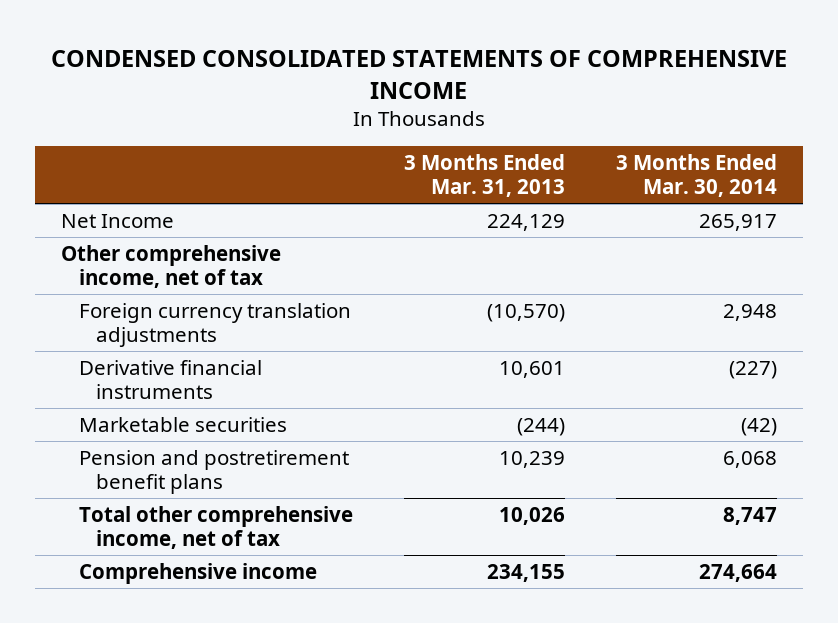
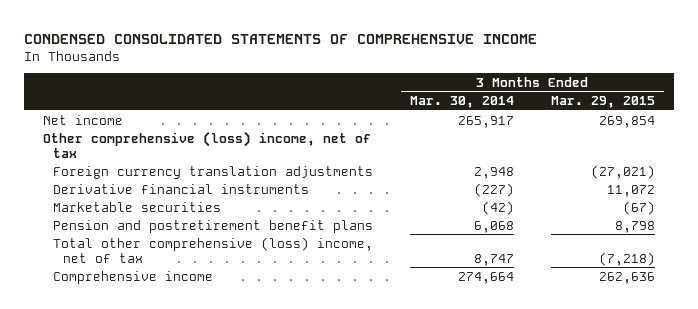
[403,154,565,198] 3 Months Ended Mar. 31, 2013 -> none
none -> [551,96,656,109] Mar. 29, 2015
[60,213,174,228] Net Income -> [42,114,123,125] Net income
[60,244,281,288] Other comprehensive income, net of tax -> [42,130,371,158] Other comprehensive (loss) income, net of tax
[78,505,353,549] Total other comprehensive income, net of tax -> [52,236,373,263] Total other comprehensive (loss) income, net of tax

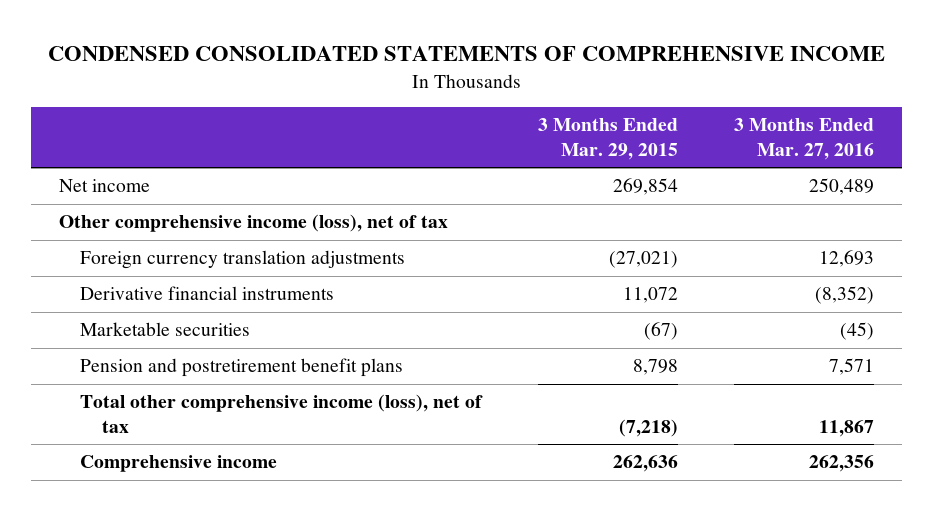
[409,96,514,109] Mar. 30, 2014 -> none
none -> [734,118,875,160] 3 Months Ended Mar. 27, 2016
[42,130,371,158] Other comprehensive (loss) income, net of tax -> [58,214,448,233] Other comprehensive income (loss), net of tax
[52,236,373,263] Total other comprehensive (loss) income, net of tax -> [80,394,484,433] Total other comprehensive income (loss), net of tax

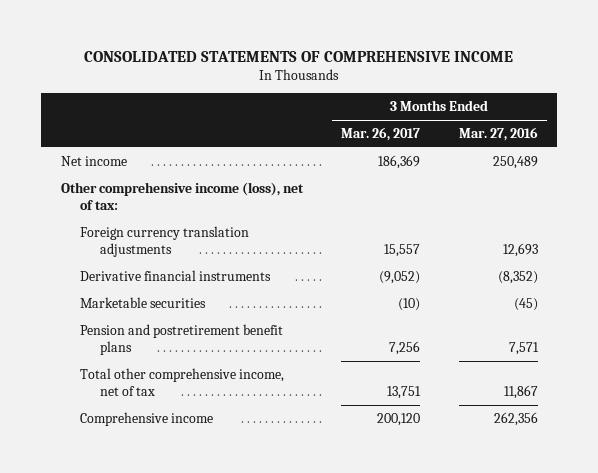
[47,46,885,62] CONDENSED CONSOLIDATED STATEMENTS OF COMPREHENSIVE INCOME -> [84,51,514,63] CONSOLIDATED STATEMENTS OF COMPREHENSIVE INCOME
[538,118,679,160] 3 Months Ended Mar. 29, 2015 -> none
none -> [341,127,421,142] Mar. 26, 2017
[58,214,448,233] Other comprehensive income (loss), net of tax -> [60,181,304,211] Other comprehensive income (loss), net of tax:
[80,394,484,433] Total other comprehensive income (loss), net of tax -> [80,367,285,397] Total other comprehensive income, net of tax

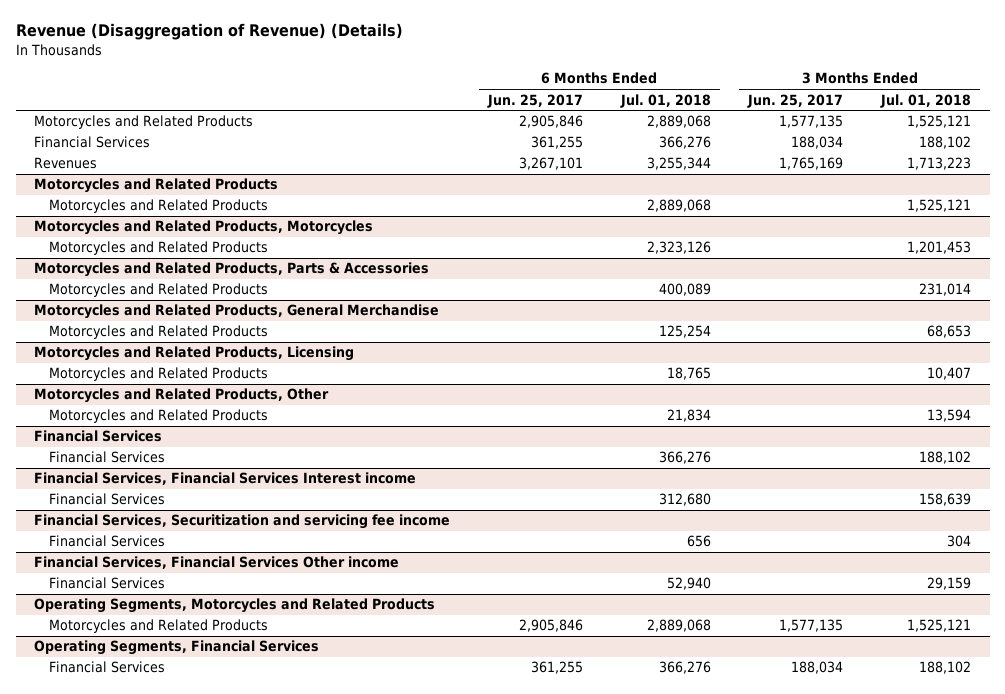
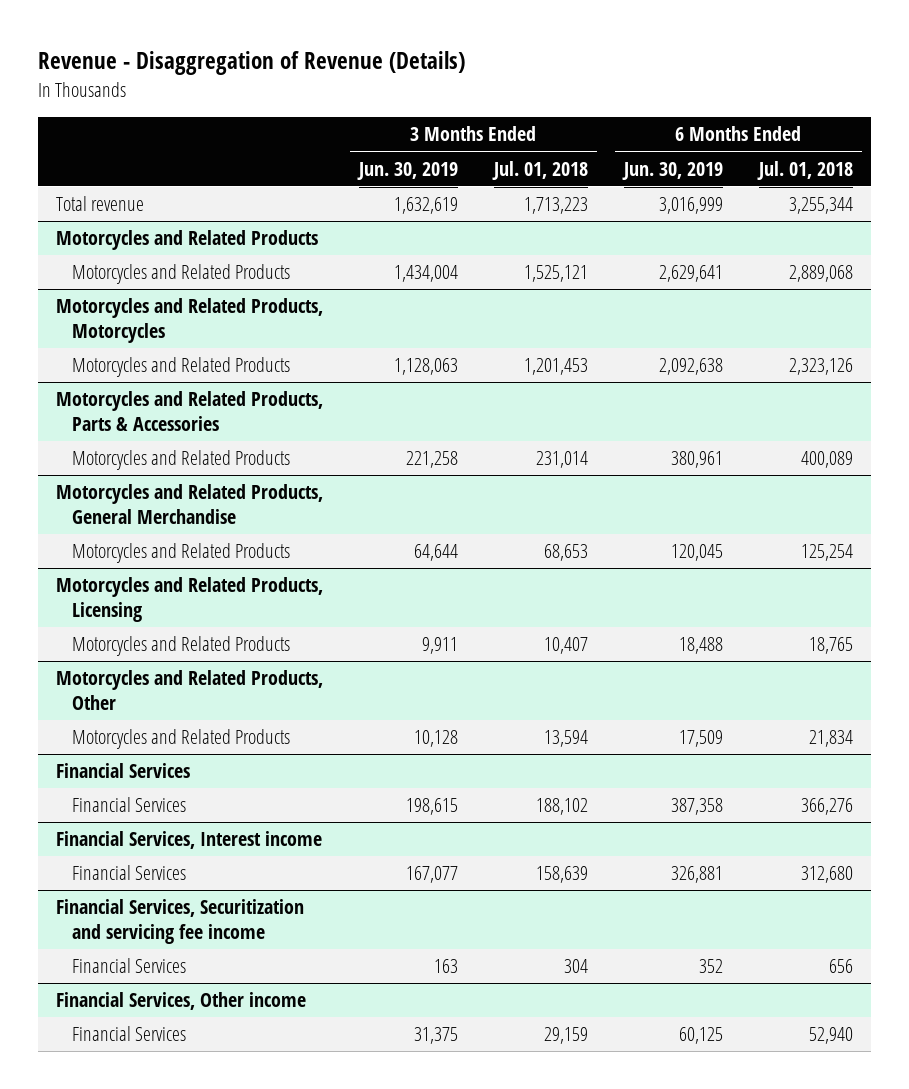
[15,23,403,41] Revenue (Disaggregation of Revenue) (Details) -> [38,51,466,76] Revenue - Disaggregation of Revenue (Details)
[487,93,584,108] Jun. 25, 2017 -> none
[747,93,844,108] Jun. 25, 2017 -> none
none -> [357,161,459,180] Jun. 30, 2019
none -> [621,161,723,180] Jun. 30, 2019
[34,115,254,130] Motorcycles and Related Products -> none
[34,136,151,149] Financial Services -> none
[34,157,98,170] Revenues -> [56,196,145,212] Total revenue
[34,472,417,486] Financial Services, Financial Services Interest income -> [56,831,323,850] Financial Services, Interest income
[34,556,400,570] Financial Services, Financial Services Other income -> [56,992,307,1011] Financial Services, Other income
[34,598,436,614] Operating Segments, Motorcycles and Related Products -> none
[48,619,268,634] Motorcycles and Related Products -> none
[34,640,320,656] Operating Segments, Financial Services -> none
[48,661,165,674] Financial Services -> none

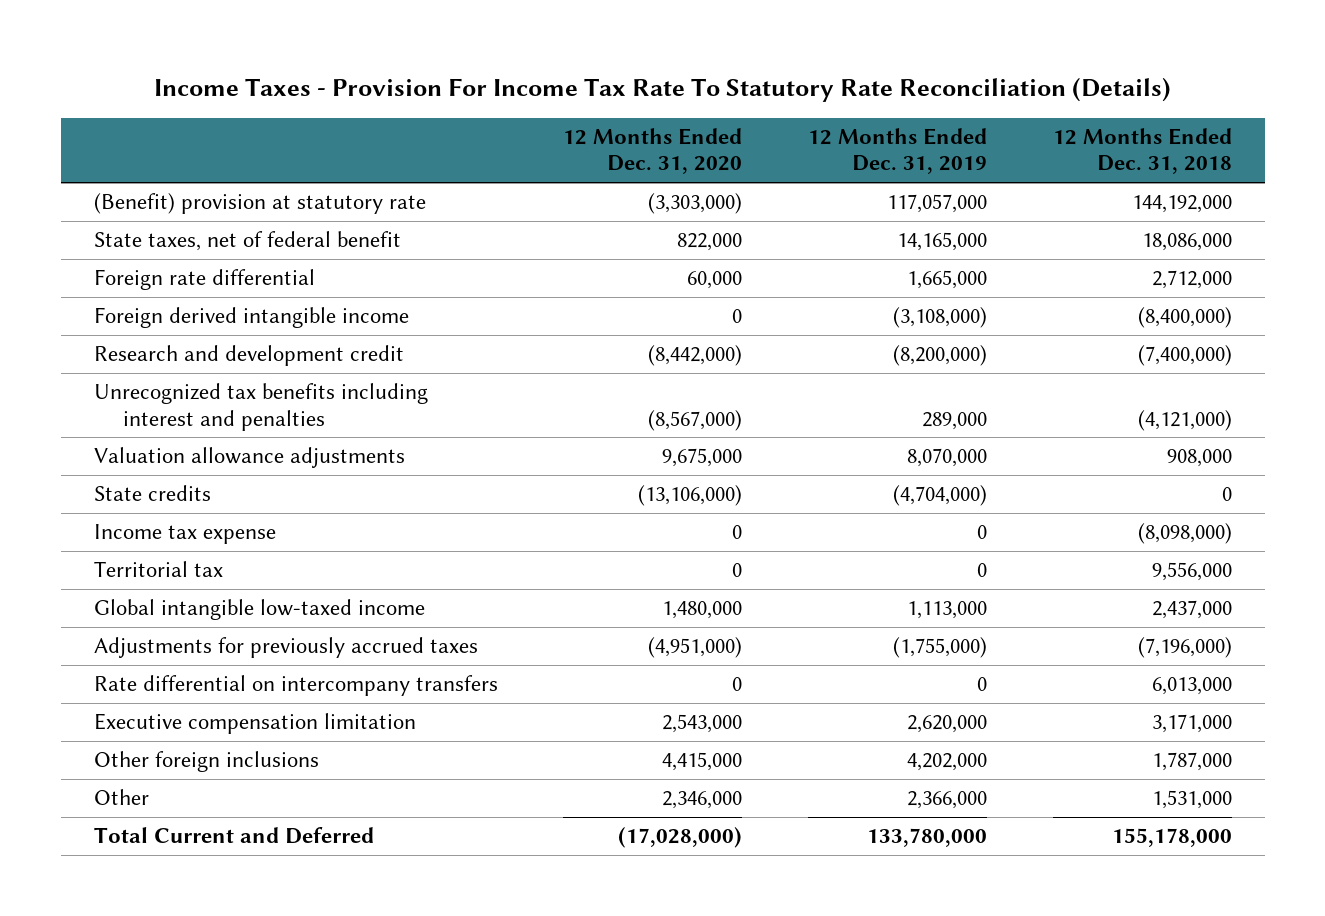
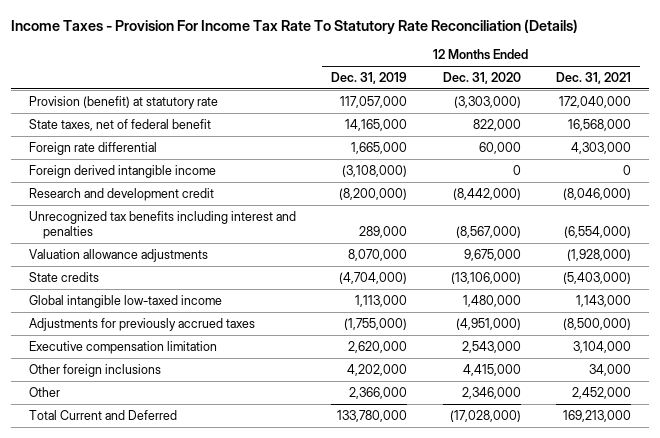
[1052,128,1232,175] 12 Months Ended Dec. 31, 2018 -> none
none -> [556,72,632,85] Dec. 31, 2021
[93,193,426,215] (Benefit) provision at statutory rate -> [28,95,218,109] Provision (benefit) at statutory rate
[93,524,276,545] Income tax expense -> none
[93,561,223,578] Territorial tax -> none
[93,675,498,697] Rate differential on intercompany transfers -> none

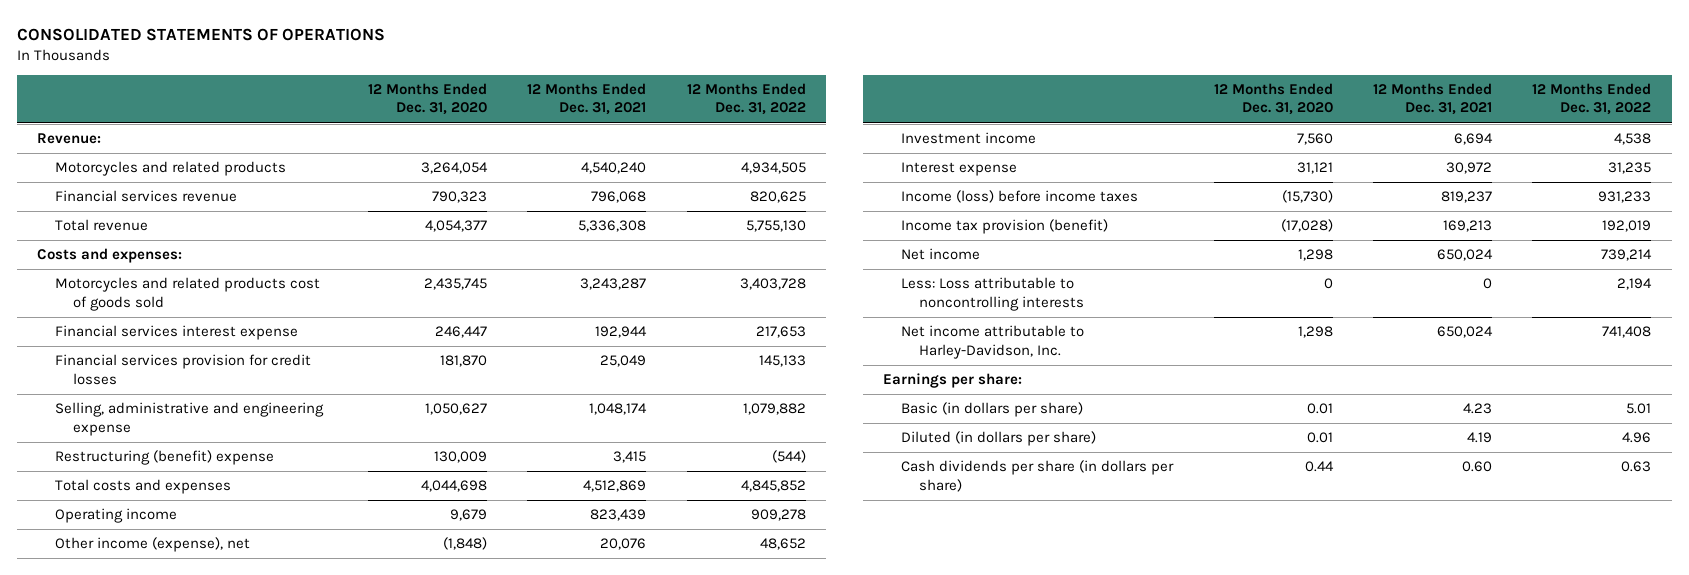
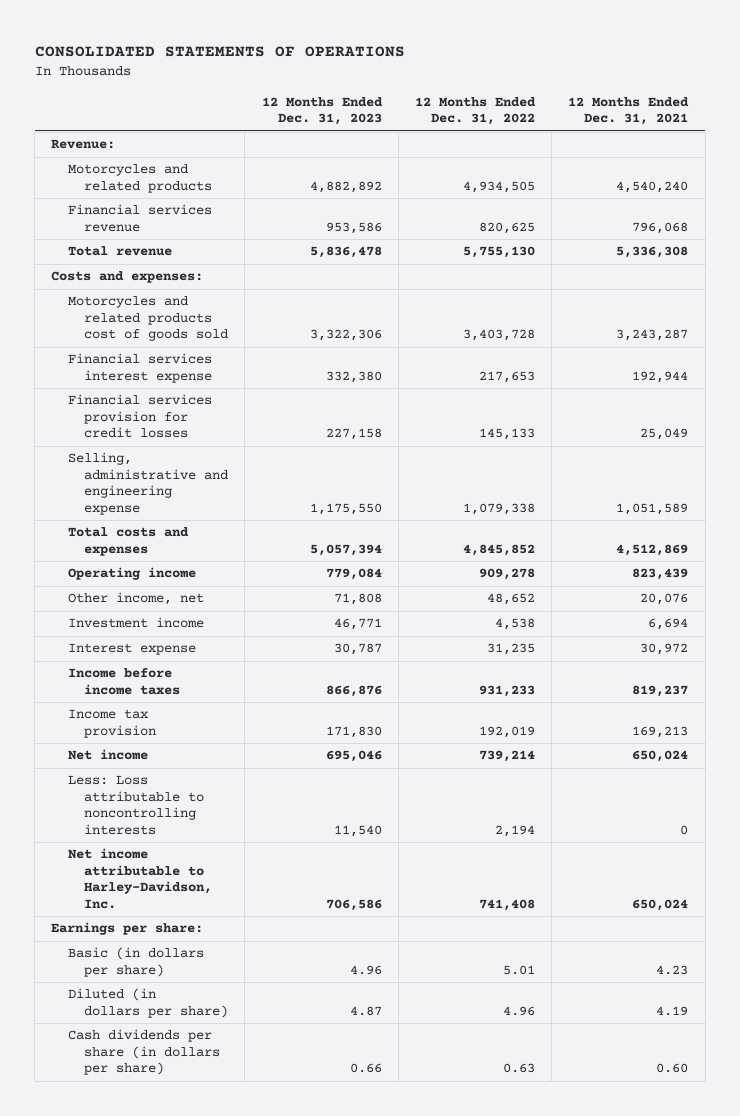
[367,82,487,116] 12 Months Ended Dec. 31, 2020 -> none
none -> [261,96,383,126] 12 Months Ended Dec. 31, 2023
[55,450,275,466] Restructuring (benefit) expense -> none
[589,403,648,416] 1,048,174 -> [616,502,689,515] 1,051,589
[742,403,806,416] 1,079,882 -> [462,502,535,515] 1,079,338
[55,537,251,553] Other income (expense), net -> [67,592,204,606] Other income, net
[901,190,1139,204] Income (loss) before income taxes -> [67,668,181,695] Income before income taxes
[901,219,1109,235] Income tax provision (benefit) -> [67,709,157,738] Income tax provision

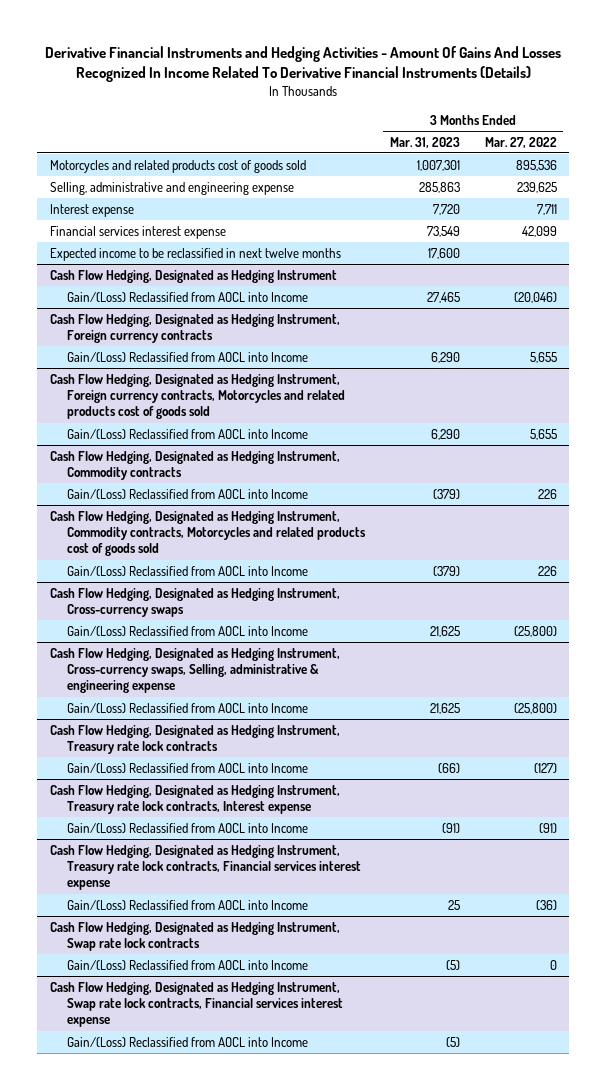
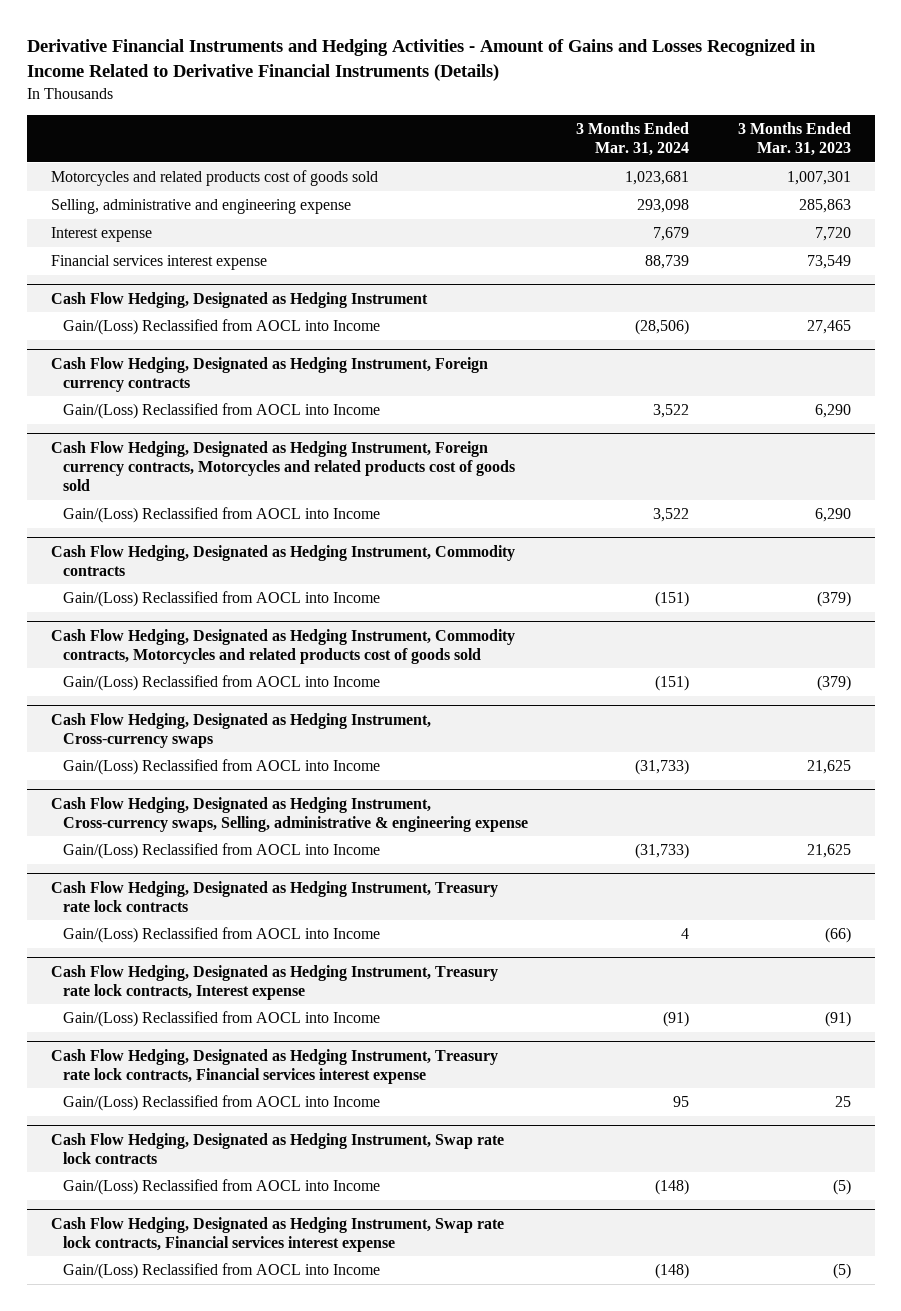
[45,45,562,83] Derivative Financial Instruments and Hedging Activities - Amount Of Gains And Losses Recognized In Income Related To Derivative Financial Instruments (Details) -> [26,38,816,81] Derivative Financial Instruments and Hedging Activities - Amount of Gains and Losses Recognized in Income Related to Derivative Financial Instruments (Details)
[484,136,557,148] Mar. 27, 2022 -> none
none -> [576,121,690,156] 3 Months Ended Mar. 31, 2024
[49,247,341,261] Expected income to be reclassified in next twelve months -> none

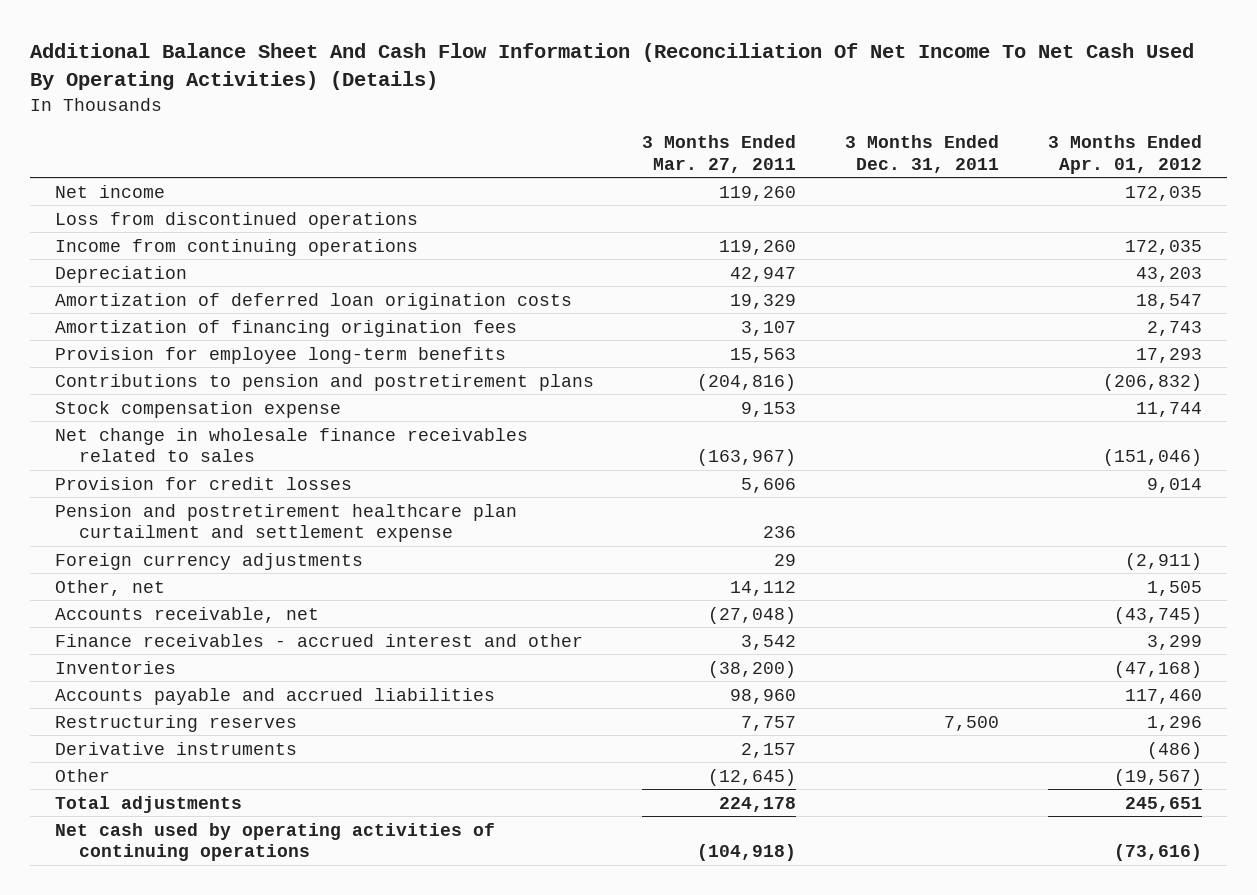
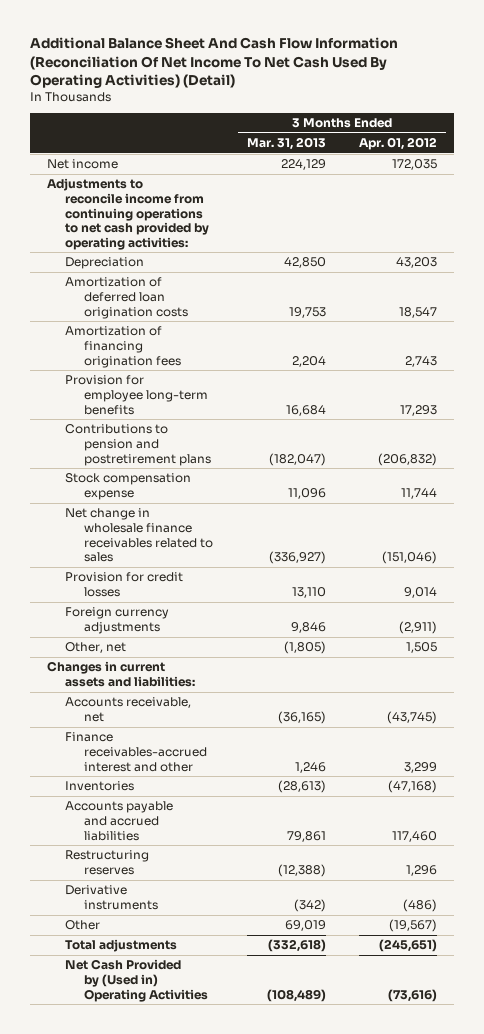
[30,43,1195,91] Additional Balance Sheet And Cash Flow Information (Reconciliation Of Net Income To Net Cash Used By Operating Activities) (Details) -> [29,37,398,89] Additional Balance Sheet And Cash Flow Information (Reconciliation Of Net Income To Net Cash Used By Operating Activities) (Detail)
[642,135,797,173] 3 Months Ended Mar. 27, 2011 -> none
[845,135,1000,173] 3 Months Ended Dec. 31, 2011 -> none
none -> [246,137,326,151] Mar. 31, 2013
[54,211,418,229] Loss from discontinued operations -> none
[54,238,418,256] Income from continuing operations -> none
none -> [46,178,210,250] Adjustments to reconcile income from continuing operations to net cash provided by operating activities:
[54,503,517,543] Pension and postretirement healthcare plan curtailment and settlement expense -> none
none -> [46,661,196,687] Changes in current assets and liabilities:
[54,633,583,647] Finance receivables - accrued interest and other -> [65,732,208,772] Finance receivables-accrued interest and other
[1125,796,1203,812] 245,651 -> [379,939,438,953] (245,651)
[54,822,495,862] Net cash used by operating activities of continuing operations -> [65,959,209,1002] Net Cash Provided by (Used in) Operating Activities

